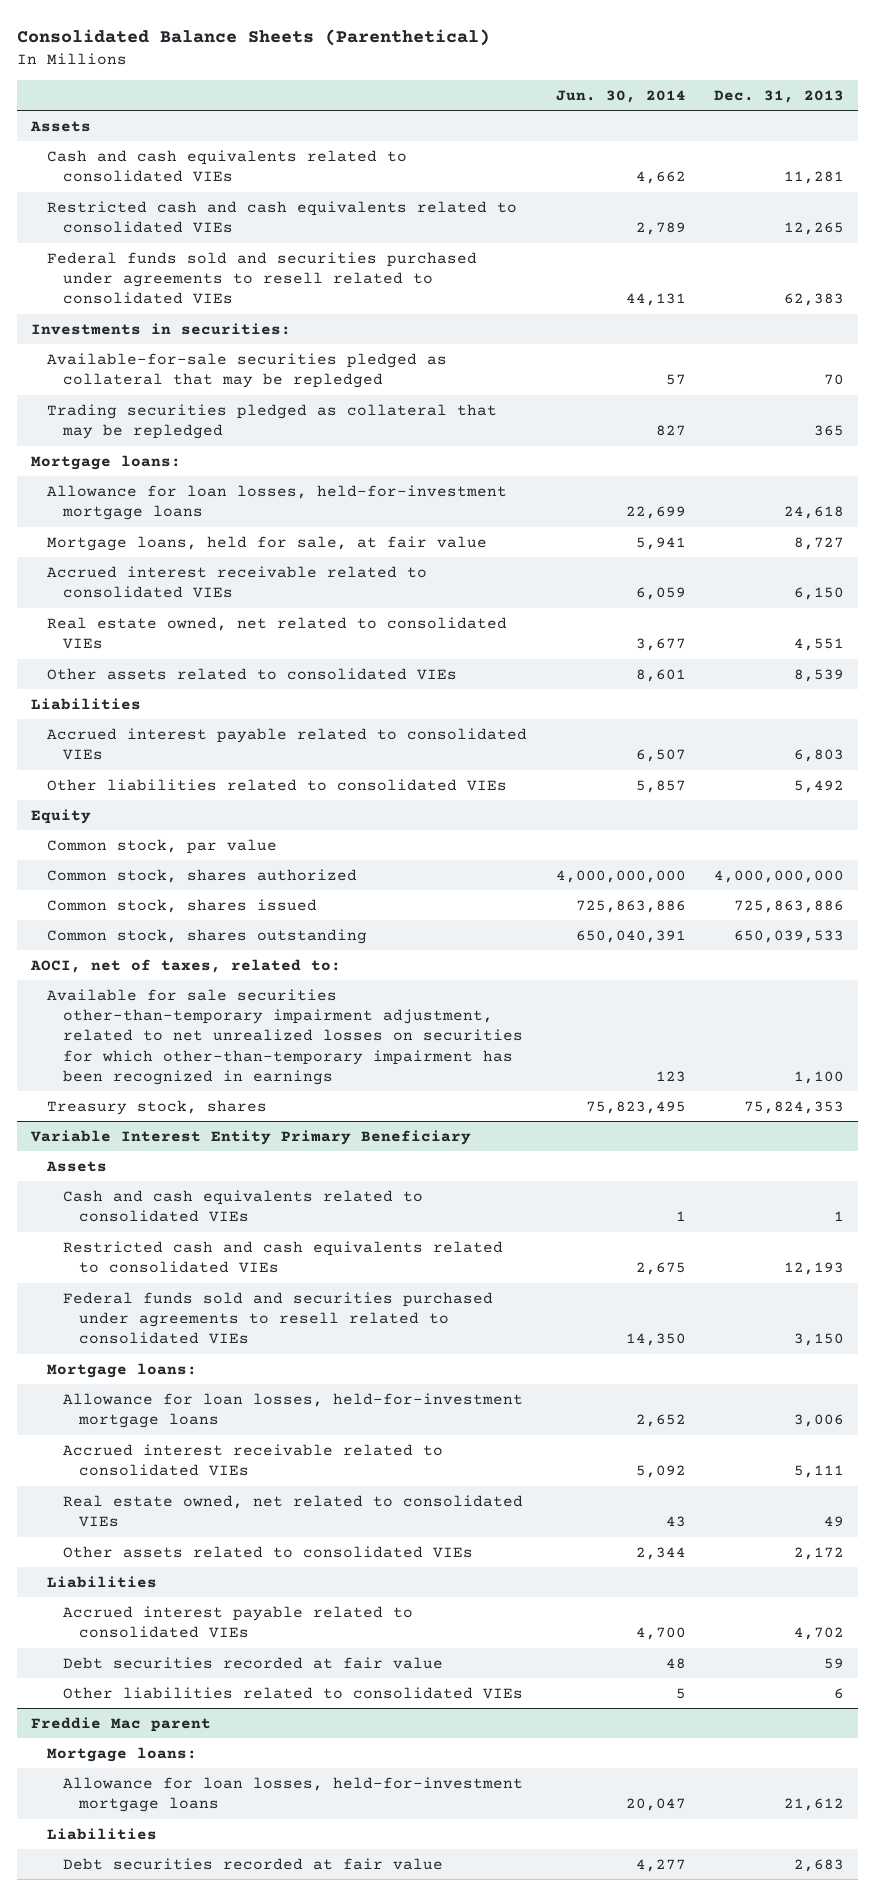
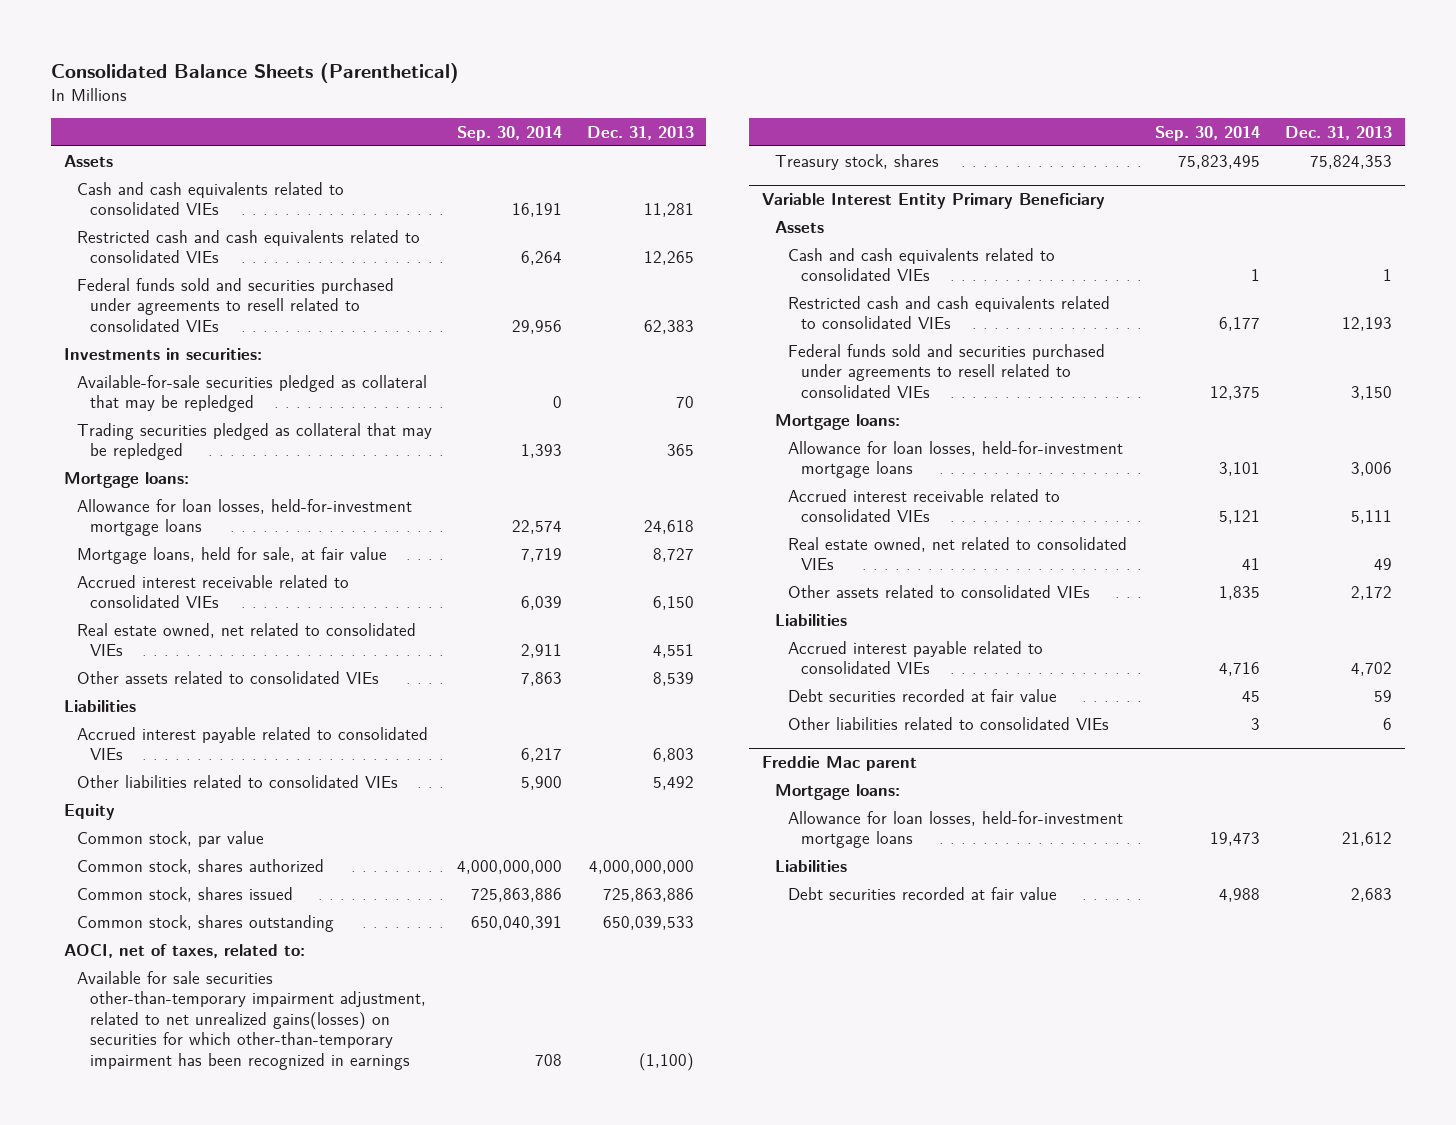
[555,89,686,103] Jun. 30, 2014 -> none
none -> [456,125,562,141] Sep. 30, 2014
[46,988,523,1085] Available for sale securities other-than-temporary impairment adjustment, related to net unrealized losses on securities for which other-than-temporary impairment has been recognized in earnings -> [76,970,426,1070] Available for sale securities other-than-temporary impairment adjustment, related to net unrealized gains(losses) on securities for which other-than-temporary impairment has been recognized in earnings
[794,1070,845,1084] 1,100 -> [638,1052,694,1071] (1,100)

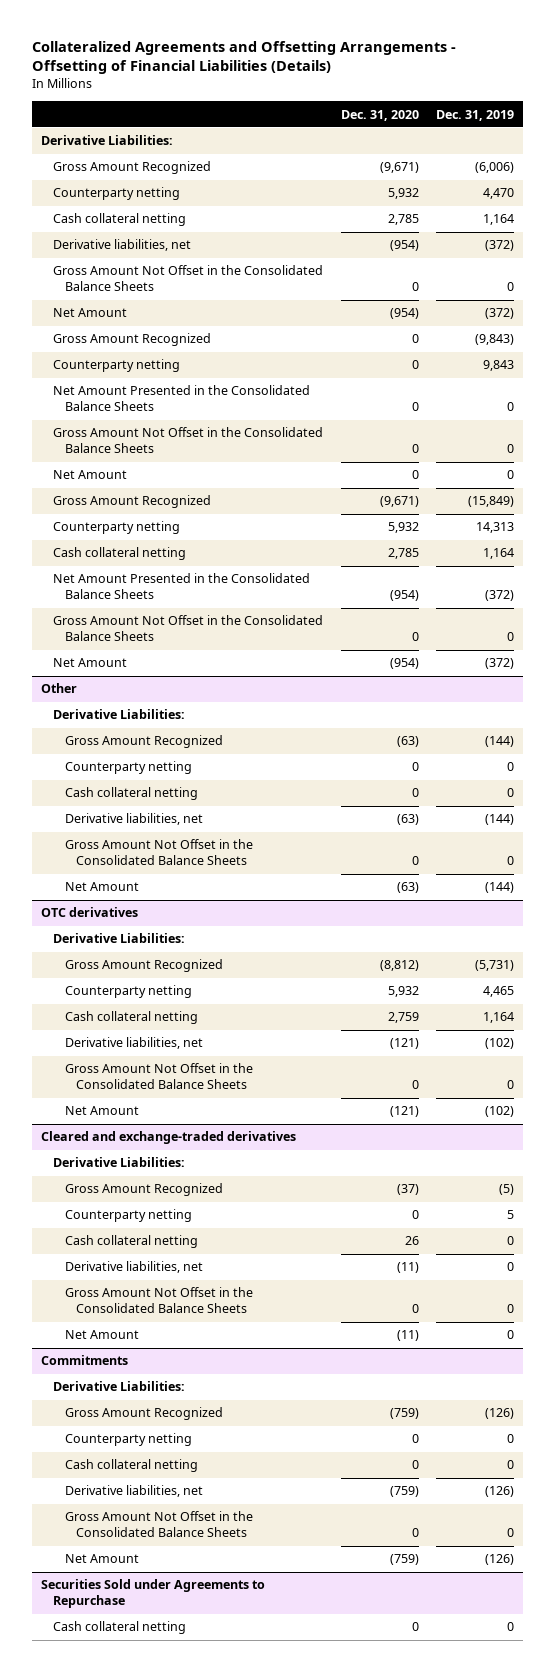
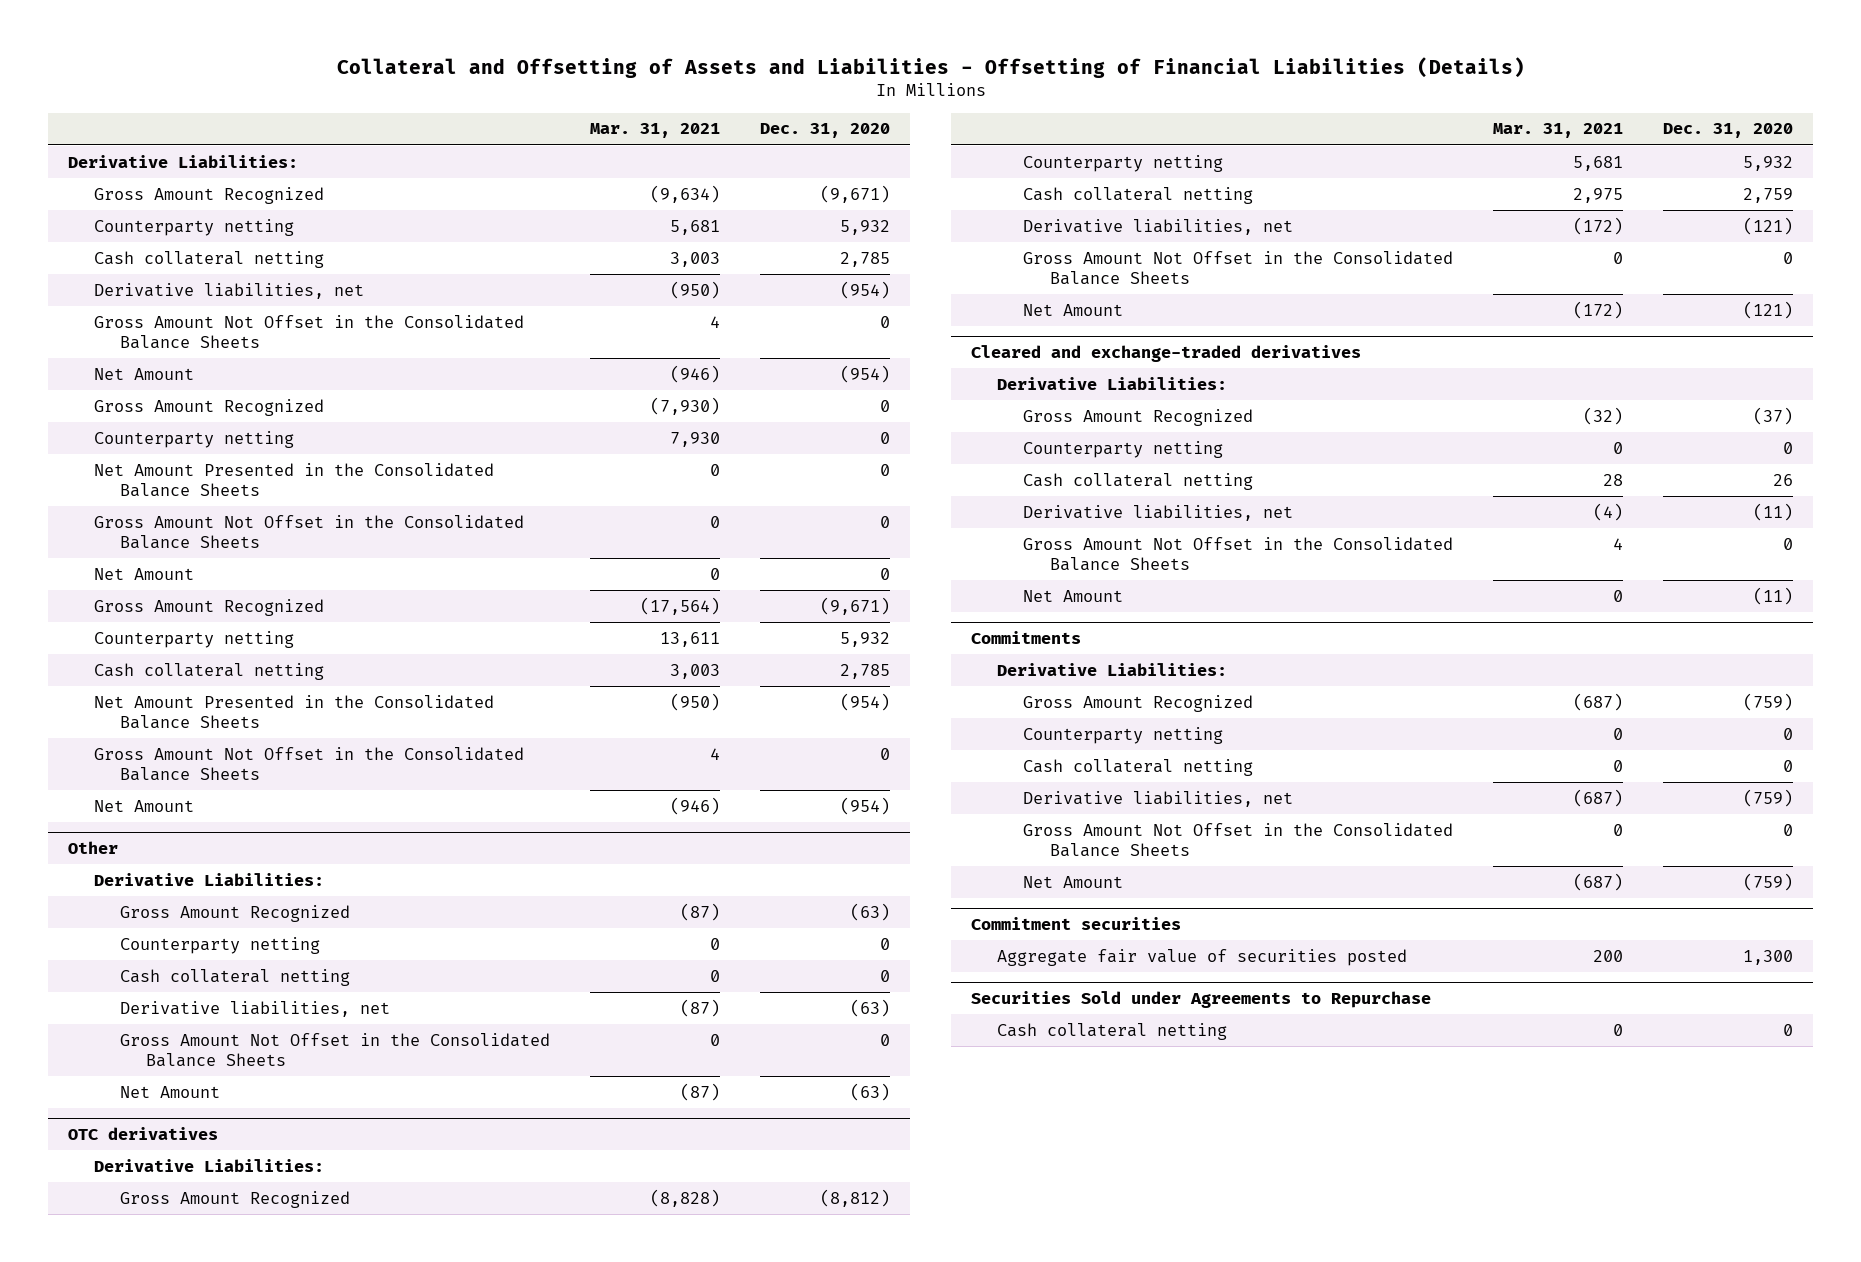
[32,40,457,75] Collateralized Agreements and Offsetting Arrangements - Offsetting of Financial Liabilities (Details) -> [336,56,1525,78] Collateral and Offsetting of Assets and Liabilities - Offsetting of Financial Liabilities (Details)
[436,109,515,121] Dec. 31, 2019 -> none
none -> [590,123,721,139] Mar. 31, 2021
none -> [971,917,1182,931] Commitment securities
none -> [997,948,1408,966] Aggregate fair value of securities posted

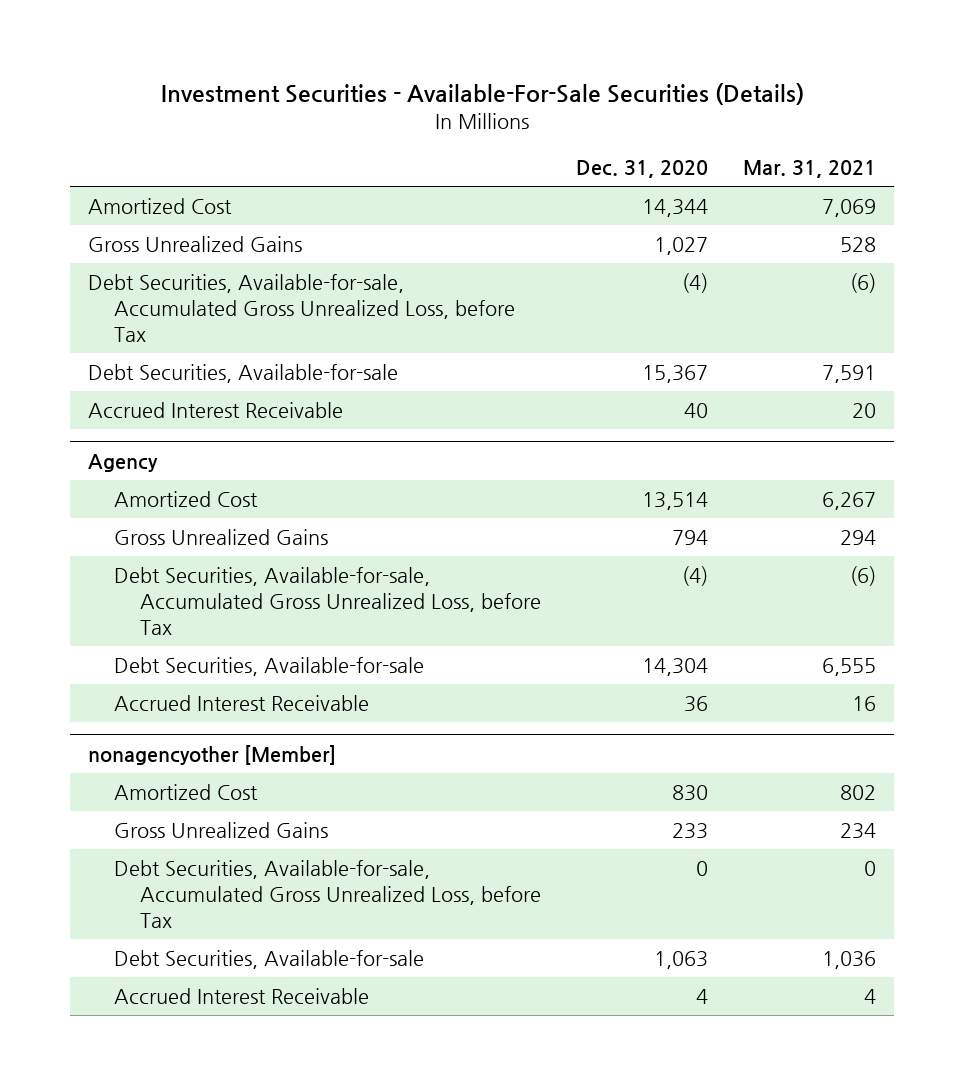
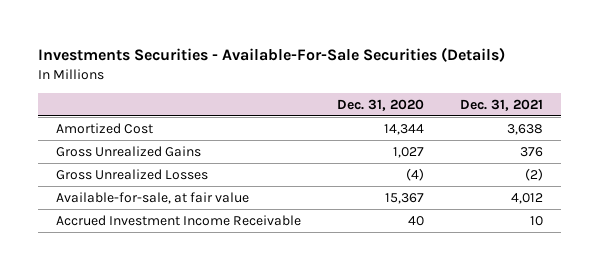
[161,83,805,106] Investment Securities - Available-For-Sale Securities (Details) -> [38,47,506,63] Investments Securities - Available-For-Sale Securities (Details)
[743,160,877,179] Mar. 31, 2021 -> none
none -> [459,98,543,111] Dec. 31, 2021
[87,453,158,472] Agency -> none
[114,490,259,507] Amortized Cost -> none
[114,528,329,545] Gross Unrealized Gains -> none
[114,566,542,635] Debt Securities, Available-for-sale, Accumulated Gross Unrealized Loss, before Tax -> none
[114,656,425,676] Debt Securities, Available-for-sale -> none
[114,694,370,711] Accrued Interest Receivable -> none
[87,744,336,765] nonagencyother [Member] -> none
[114,783,259,800] Amortized Cost -> none
[114,821,329,838] Gross Unrealized Gains -> none
[114,859,542,928] Debt Securities, Available-for-sale, Accumulated Gross Unrealized Loss, before Tax -> none
[114,949,425,969] Debt Securities, Available-for-sale -> none
[114,987,370,1004] Accrued Interest Receivable -> none
[87,273,516,342] Debt Securities, Available-for-sale, Accumulated Gross Unrealized Loss, before Tax -> [56,168,209,180] Gross Unrealized Losses
[87,363,398,383] Debt Securities, Available-for-sale -> [56,191,250,204] Available-for-sale, at fair value
[87,401,343,418] Accrued Interest Receivable -> [56,214,302,226] Accrued Investment Income Receivable

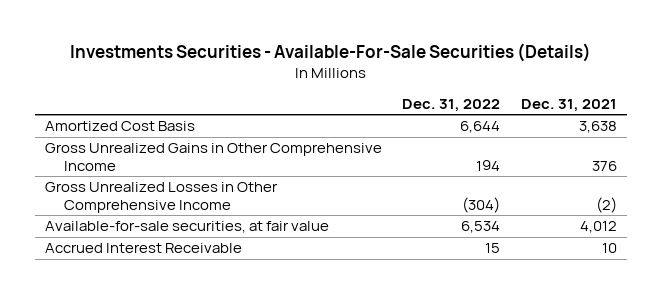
[336,98,424,111] Dec. 31, 2020 -> none
none -> [402,99,501,113] Dec. 31, 2022
[56,122,154,134] Amortized Cost -> [45,121,196,132] Amortized Cost Basis
[56,145,202,157] Gross Unrealized Gains -> [45,143,383,171] Gross Unrealized Gains in Other Comprehensive Income
[56,168,209,180] Gross Unrealized Losses -> [45,182,279,213] Gross Unrealized Losses in Other Comprehensive Income
[56,191,250,204] Available-for-sale, at fair value -> [45,221,330,234] Available-for-sale securities, at fair value
[56,214,302,226] Accrued Investment Income Receivable -> [45,243,243,254] Accrued Interest Receivable

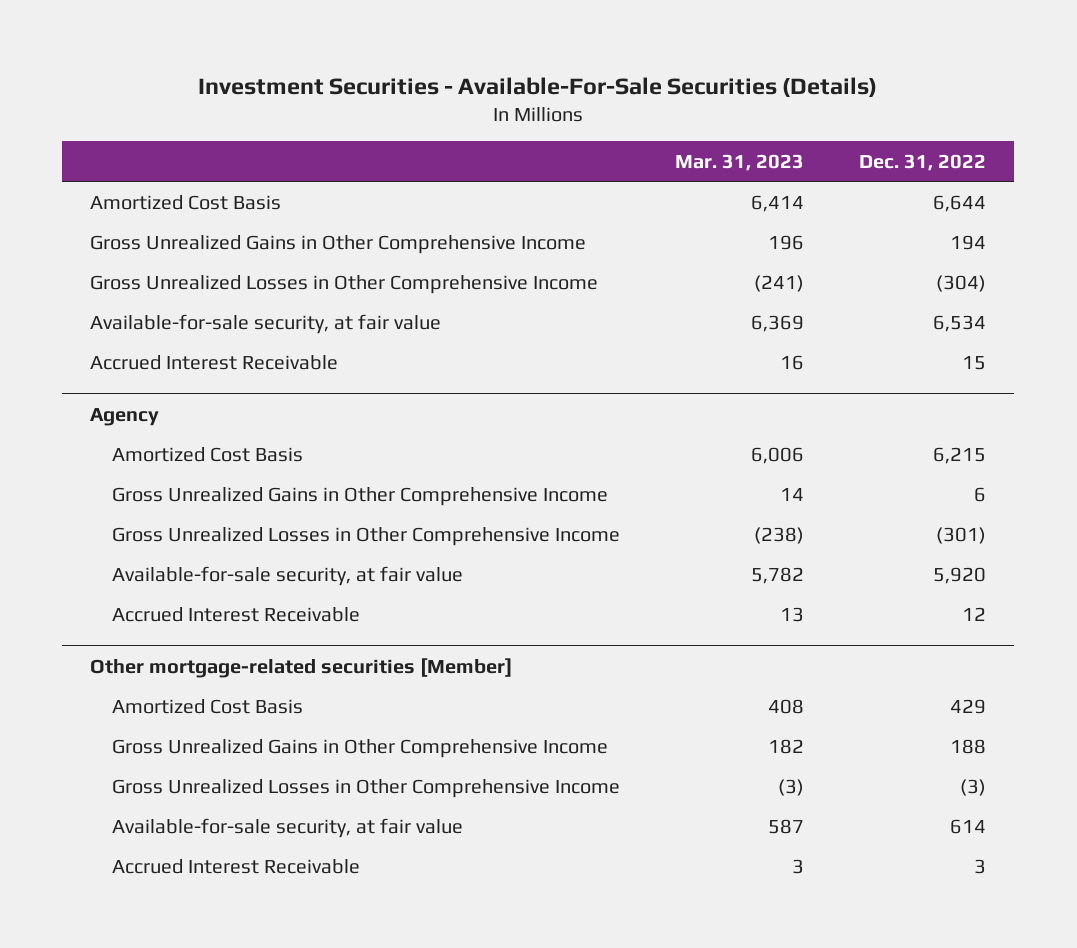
[69,43,591,63] Investments Securities - Available-For-Sale Securities (Details) -> [198,76,878,97] Investment Securities - Available-For-Sale Securities (Details)
[520,99,617,113] Dec. 31, 2021 -> none
none -> [675,154,805,172] Mar. 31, 2023
[45,221,330,234] Available-for-sale securities, at fair value -> [90,313,442,334] Available-for-sale security, at fair value
none -> [90,407,160,426] Agency
none -> [111,446,303,462] Amortized Cost Basis
none -> [111,486,608,506] Gross Unrealized Gains in Other Comprehensive Income
none -> [111,526,620,546] Gross Unrealized Losses in Other Comprehensive Income
none -> [111,565,463,586] Available-for-sale security, at fair value
none -> [111,606,360,622] Accrued Interest Receivable
none -> [90,657,513,678] Other mortgage-related securities [Member]
none -> [111,698,303,714] Amortized Cost Basis
none -> [111,738,608,758] Gross Unrealized Gains in Other Comprehensive Income
none -> [111,778,620,798] Gross Unrealized Losses in Other Comprehensive Income
none -> [111,817,463,838] Available-for-sale security, at fair value
none -> [111,858,360,874] Accrued Interest Receivable

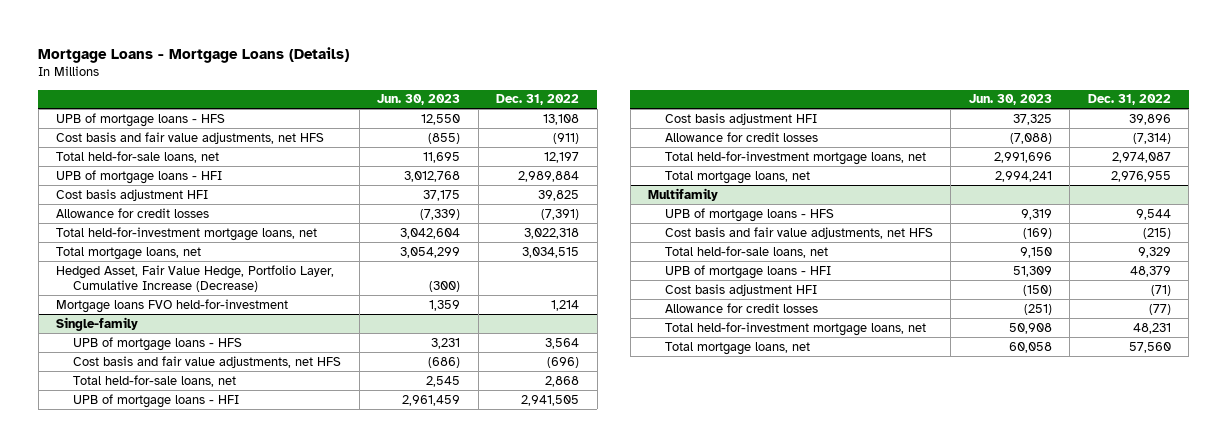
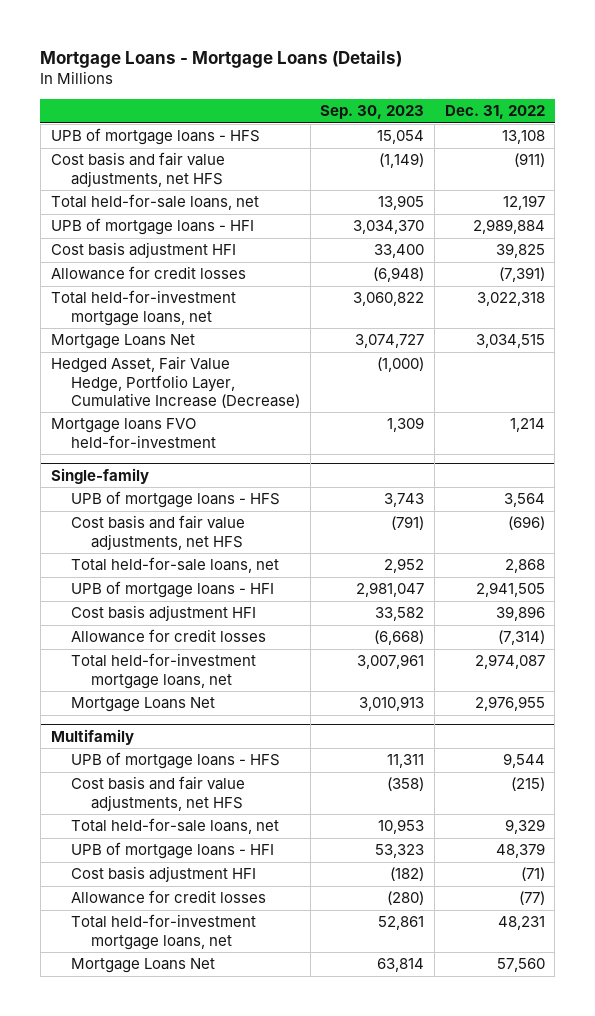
[377,94,461,106] Jun. 30, 2023 -> none
none -> [320,105,425,120] Sep. 30, 2023
[56,246,202,260] Total mortgage loans, net -> [50,334,195,350] Mortgage Loans Net
[664,170,810,184] Total mortgage loans, net -> [70,697,215,713] Mortgage Loans Net
[664,341,810,355] Total mortgage loans, net -> [70,958,215,974] Mortgage Loans Net

